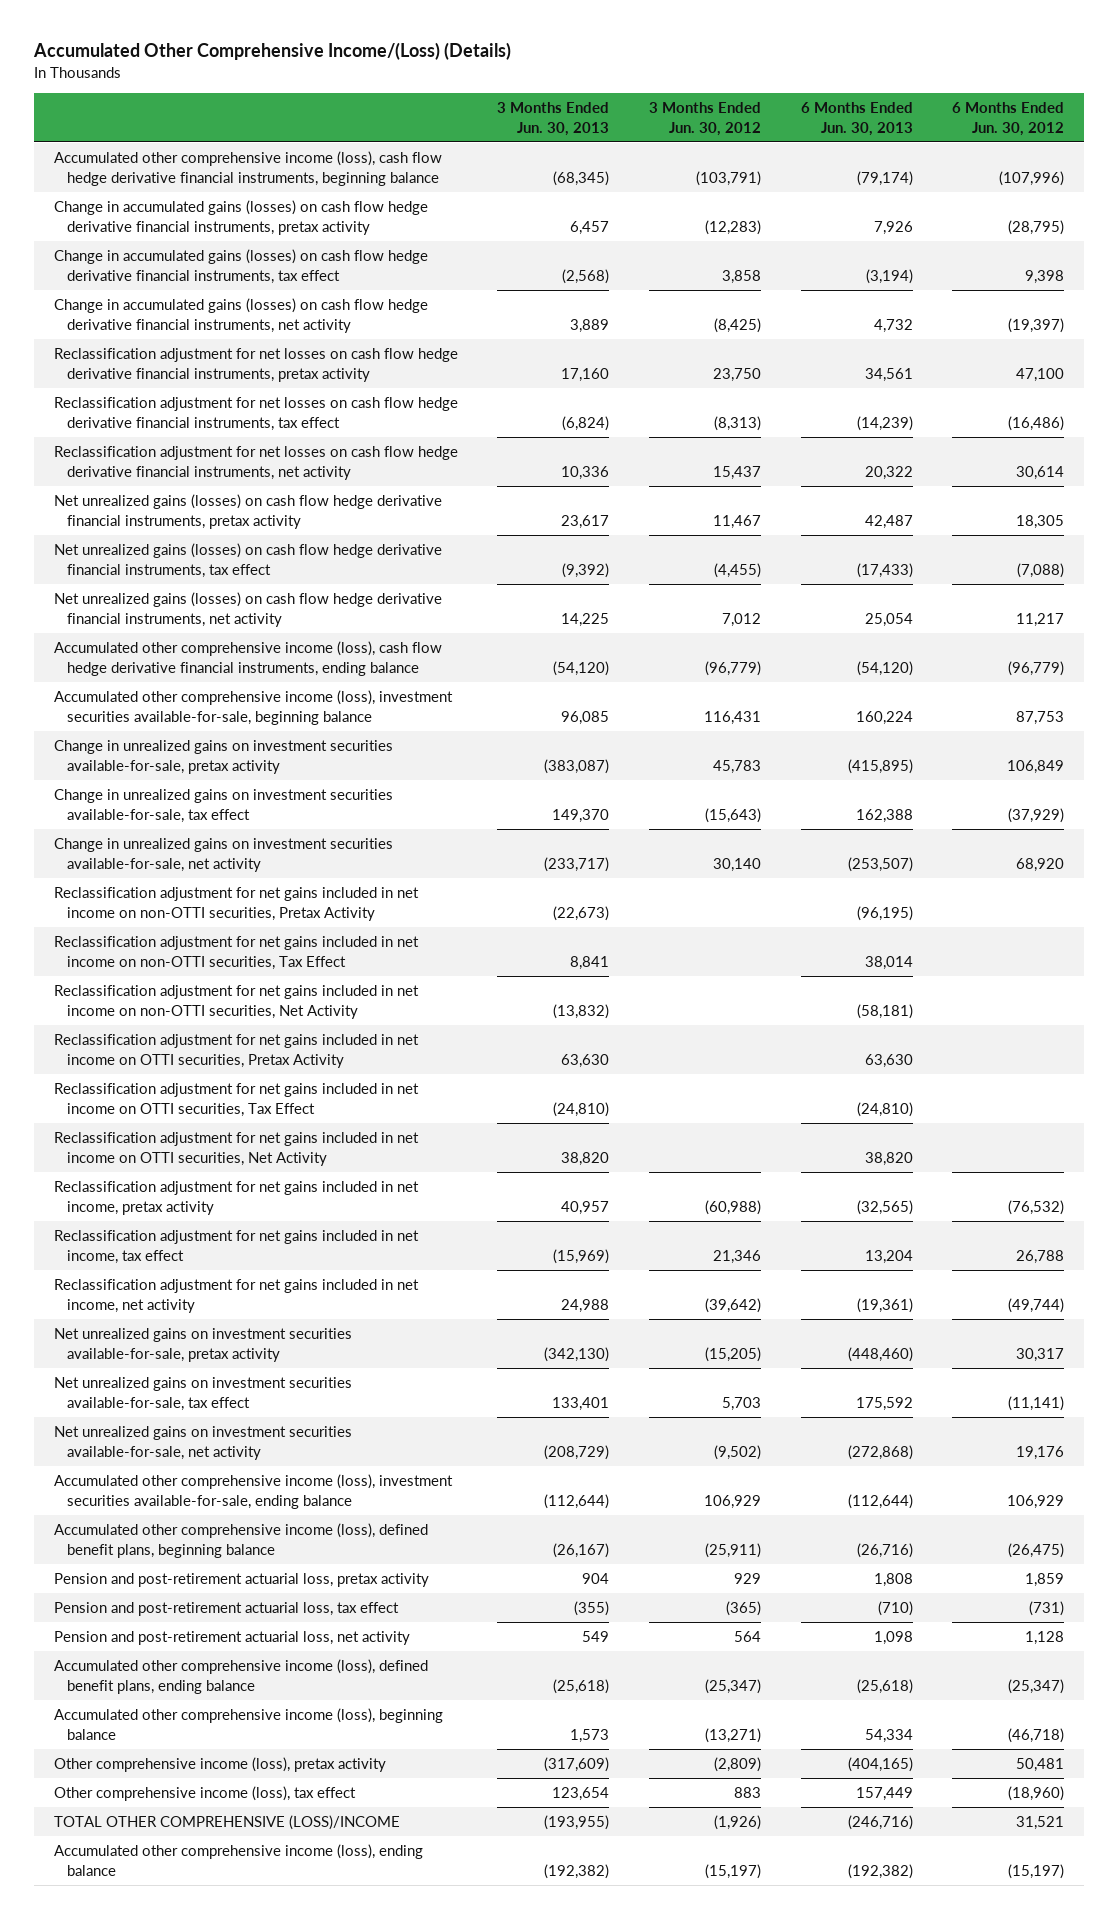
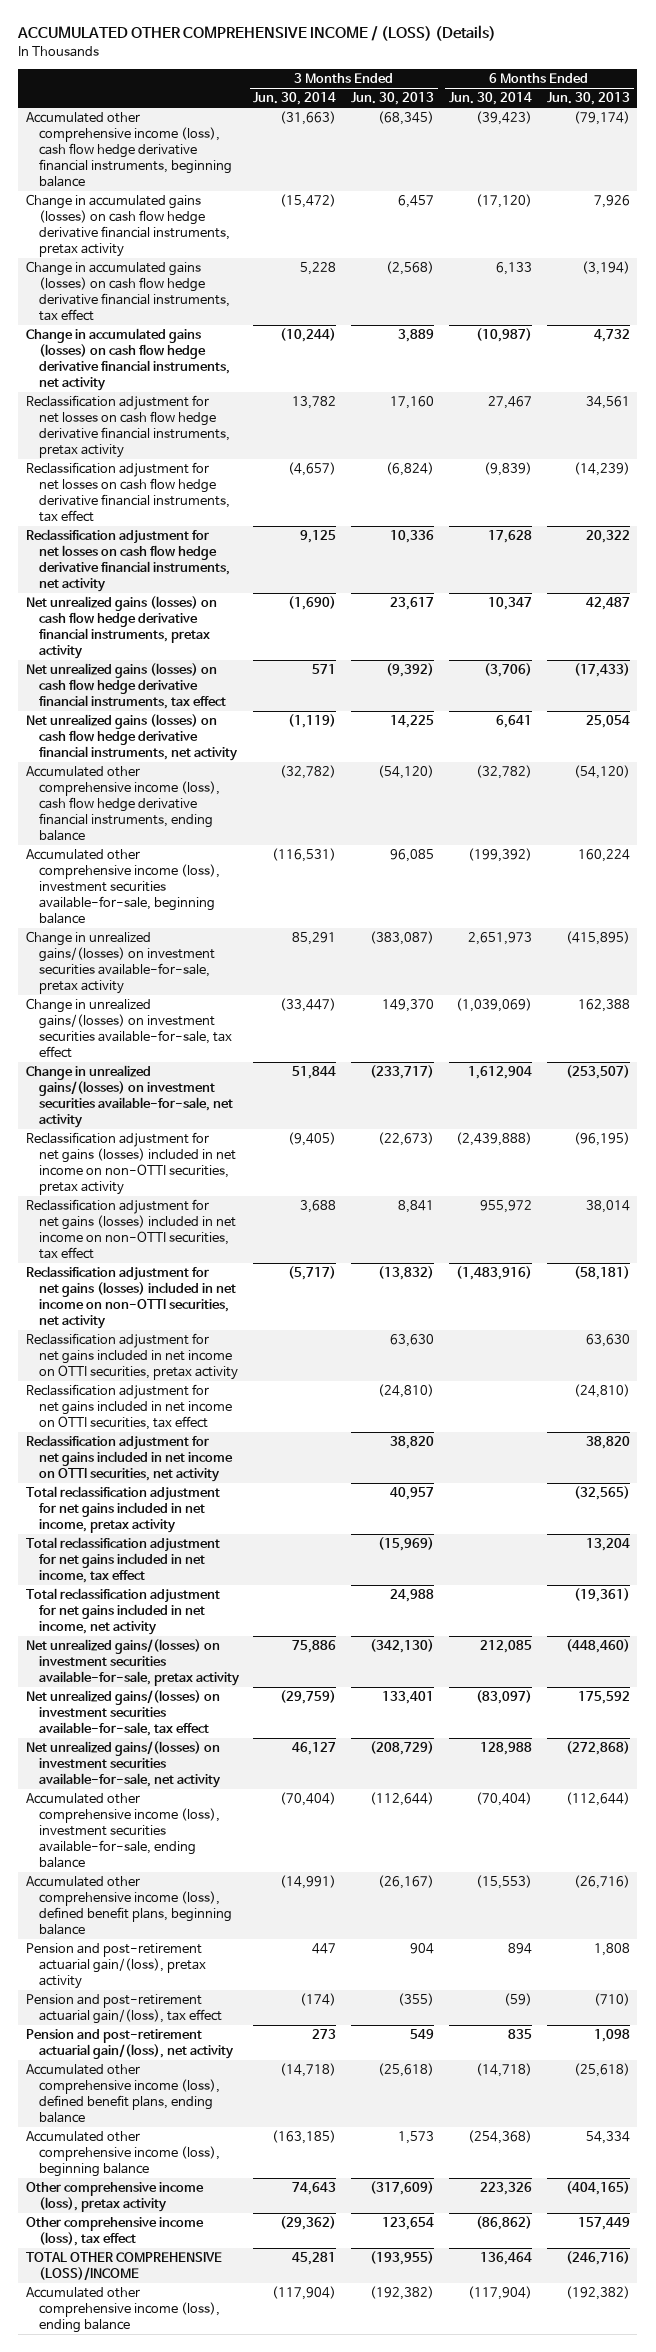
[32,42,511,61] Accumulated Other Comprehensive Income/(Loss) (Details) -> [17,25,497,42] ACCUMULATED OTHER COMPREHENSIVE INCOME / (LOSS) (Details)
[648,101,761,136] 3 Months Ended Jun. 30, 2012 -> none
[952,101,1065,136] 6 Months Ended Jun. 30, 2012 -> none
none -> [253,92,337,106] Jun. 30, 2014
none -> [449,92,533,106] Jun. 30, 2014
[53,740,393,774] Change in unrealized gains on investment securities available-for-sale, pretax activity -> [25,931,215,994] Change in unrealized gains/(losses) on investment securities available-for-sale, pretax activity
[53,789,393,823] Change in unrealized gains on investment securities available-for-sale, tax effect -> [25,998,232,1058] Change in unrealized gains/(losses) on investment securities available-for-sale, tax effect
[53,838,393,872] Change in unrealized gains on investment securities available-for-sale, net activity -> [25,1065,233,1128] Change in unrealized gains/(losses) on investment securities available-for-sale, net activity
[53,887,419,921] Reclassification adjustment for net gains included in net income on non-OTTI securities, Pretax Activity -> [25,1132,236,1195] Reclassification adjustment for net gains (losses) included in net income on non-OTTI securities, pretax activity
[53,936,419,970] Reclassification adjustment for net gains included in net income on non-OTTI securities, Tax Effect -> [25,1199,236,1259] Reclassification adjustment for net gains (losses) included in net income on non-OTTI securities, tax effect
[53,985,419,1019] Reclassification adjustment for net gains included in net income on non-OTTI securities, Net Activity -> [25,1266,236,1329] Reclassification adjustment for net gains (losses) included in net income on non-OTTI securities, net activity
[53,1034,419,1068] Reclassification adjustment for net gains included in net income on OTTI securities, Pretax Activity -> [25,1333,238,1380] Reclassification adjustment for net gains included in net income on OTTI securities, pretax activity
[53,1083,419,1117] Reclassification adjustment for net gains included in net income on OTTI securities, Tax Effect -> [25,1384,232,1430] Reclassification adjustment for net gains included in net income on OTTI securities, tax effect
[53,1132,419,1166] Reclassification adjustment for net gains included in net income on OTTI securities, Net Activity -> [25,1435,233,1482] Reclassification adjustment for net gains included in net income on OTTI securities, net activity
[53,1181,419,1215] Reclassification adjustment for net gains included in net income, pretax activity -> [25,1486,220,1533] Total reclassification adjustment for net gains included in net income, pretax activity
[53,1230,419,1264] Reclassification adjustment for net gains included in net income, tax effect -> [25,1537,220,1583] Total reclassification adjustment for net gains included in net income, tax effect
[53,1279,419,1313] Reclassification adjustment for net gains included in net income, net activity -> [25,1588,220,1635] Total reclassification adjustment for net gains included in net income, net activity
[53,1328,352,1362] Net unrealized gains on investment securities available-for-sale, pretax activity -> [25,1639,240,1686] Net unrealized gains/(losses) on investment securities available-for-sale, pretax activity
[53,1377,352,1411] Net unrealized gains on investment securities available-for-sale, tax effect -> [25,1690,220,1736] Net unrealized gains/(losses) on investment securities available-for-sale, tax effect
[53,1426,352,1460] Net unrealized gains on investment securities available-for-sale, net activity -> [25,1741,221,1788] Net unrealized gains/(losses) on investment securities available-for-sale, net activity
[53,1573,429,1588] Pension and post-retirement actuarial loss, pretax activity -> [25,1943,206,1989] Pension and post-retirement actuarial gain/(loss), pretax activity
[53,1602,399,1617] Pension and post-retirement actuarial loss, tax effect -> [25,1994,222,2025] Pension and post-retirement actuarial gain/(loss), tax effect
[53,1631,410,1646] Pension and post-retirement actuarial loss, net activity -> [25,2029,234,2060] Pension and post-retirement actuarial gain/(loss), net activity

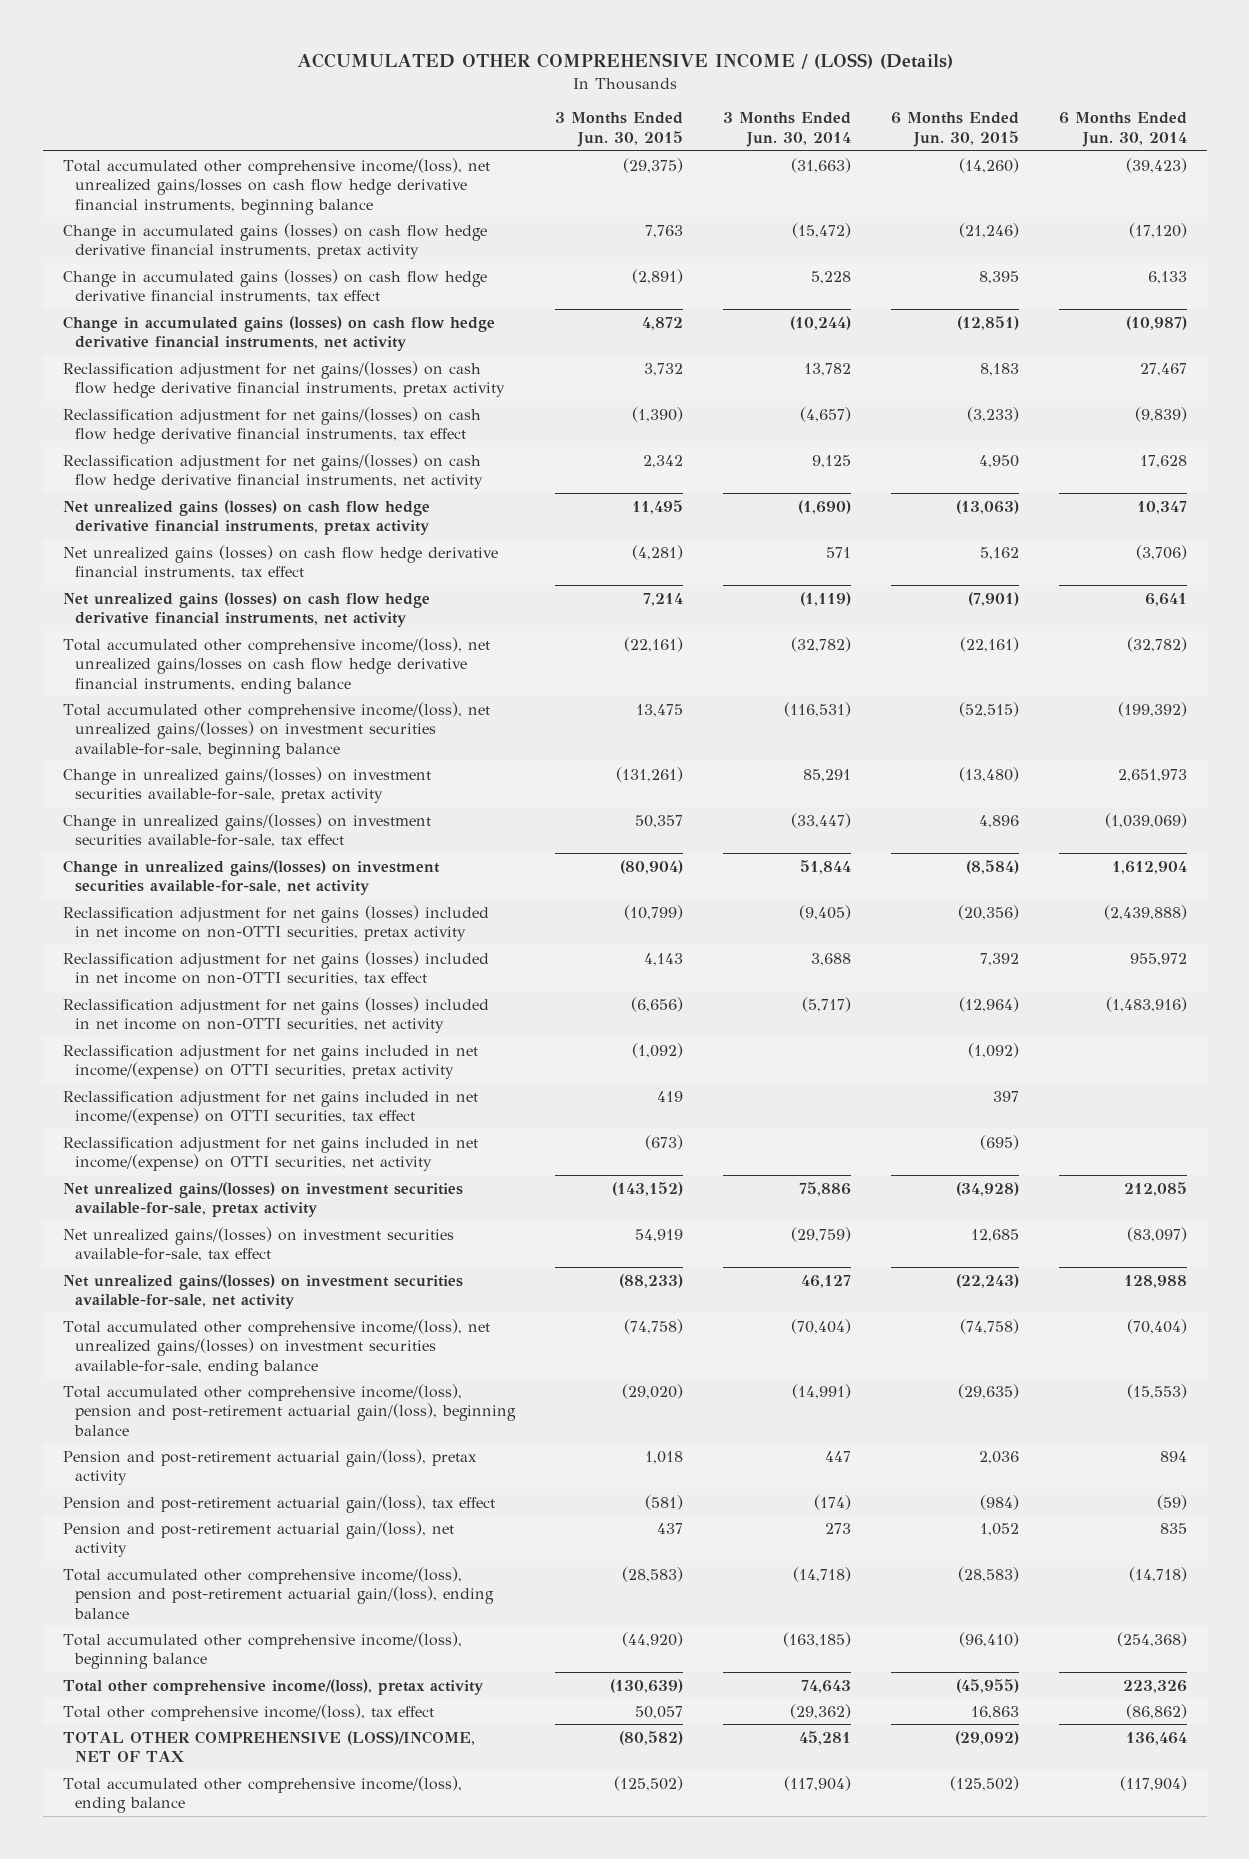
[351,92,435,106] Jun. 30, 2013 -> none
[546,92,630,106] Jun. 30, 2013 -> none
none -> [554,112,683,148] 3 Months Ended Jun. 30, 2015
none -> [890,112,1019,148] 6 Months Ended Jun. 30, 2015
[25,112,232,187] Accumulated other comprehensive income (loss), cash flow hedge derivative financial instruments, beginning balance -> [62,157,490,215] Total accumulated other comprehensive income/(loss), net unrealized gains/losses on cash flow hedge derivative financial instruments, beginning balance
[25,395,230,458] Reclassification adjustment for net losses on cash flow hedge derivative financial instruments, pretax activity -> [62,360,505,399] Reclassification adjustment for net gains/(losses) on cash flow hedge derivative financial instruments, pretax activity
[25,462,230,522] Reclassification adjustment for net losses on cash flow hedge derivative financial instruments, tax effect -> [62,406,481,445] Reclassification adjustment for net gains/(losses) on cash flow hedge derivative financial instruments, tax effect
[25,529,230,592] Reclassification adjustment for net losses on cash flow hedge derivative financial instruments, net activity -> [62,452,483,491] Reclassification adjustment for net gains/(losses) on cash flow hedge derivative financial instruments, net activity
[25,766,220,841] Accumulated other comprehensive income (loss), cash flow hedge derivative financial instruments, ending balance -> [62,636,490,694] Total accumulated other comprehensive income/(loss), net unrealized gains/losses on cash flow hedge derivative financial instruments, ending balance
[25,849,220,924] Accumulated other comprehensive income (loss), investment securities available-for-sale, beginning balance -> [62,701,490,759] Total accumulated other comprehensive income/(loss), net unrealized gains/(losses) on investment securities available-for-sale, beginning balance
[25,1486,220,1533] Total reclassification adjustment for net gains included in net income, pretax activity -> none
[25,1537,220,1583] Total reclassification adjustment for net gains included in net income, tax effect -> none
[25,1588,220,1635] Total reclassification adjustment for net gains included in net income, net activity -> none
[25,1333,238,1380] Reclassification adjustment for net gains included in net income on OTTI securities, pretax activity -> [62,1044,478,1080] Reclassification adjustment for net gains included in net income/(expense) on OTTI securities, pretax activity
[25,1384,232,1430] Reclassification adjustment for net gains included in net income on OTTI securities, tax effect -> [62,1090,478,1126] Reclassification adjustment for net gains included in net income/(expense) on OTTI securities, tax effect
[25,1435,233,1482] Reclassification adjustment for net gains included in net income on OTTI securities, net activity -> [62,1136,478,1172] Reclassification adjustment for net gains included in net income/(expense) on OTTI securities, net activity
[25,1793,220,1868] Accumulated other comprehensive income (loss), investment securities available-for-sale, ending balance -> [62,1318,490,1376] Total accumulated other comprehensive income/(loss), net unrealized gains/(losses) on investment securities available-for-sale, ending balance
[25,1876,232,1935] Accumulated other comprehensive income (loss), defined benefit plans, beginning balance -> [62,1383,516,1436] Total accumulated other comprehensive income/(loss), pension and post-retirement actuarial gain/(loss), beginning balance
[25,2064,220,2123] Accumulated other comprehensive income (loss), defined benefit plans, ending balance -> [62,1566,494,1619] Total accumulated other comprehensive income/(loss), pension and post-retirement actuarial gain/(loss), ending balance
[25,2131,220,2177] Accumulated other comprehensive income (loss), beginning balance -> [62,1631,462,1670] Total accumulated other comprehensive income/(loss), beginning balance
[25,2182,204,2213] Other comprehensive income (loss), pretax activity -> [62,1678,484,1695] Total other comprehensive income/(loss), pretax activity
[25,2217,204,2247] Other comprehensive income (loss), tax effect -> [62,1703,434,1721] Total other comprehensive income/(loss), tax effect
[25,2252,222,2282] TOTAL OTHER COMPREHENSIVE (LOSS)/INCOME -> [62,1730,475,1763] TOTAL OTHER COMPREHENSIVE (LOSS)/INCOME, NET OF TAX
[25,2287,220,2333] Accumulated other comprehensive income (loss), ending balance -> [62,1775,462,1814] Total accumulated other comprehensive income/(loss), ending balance

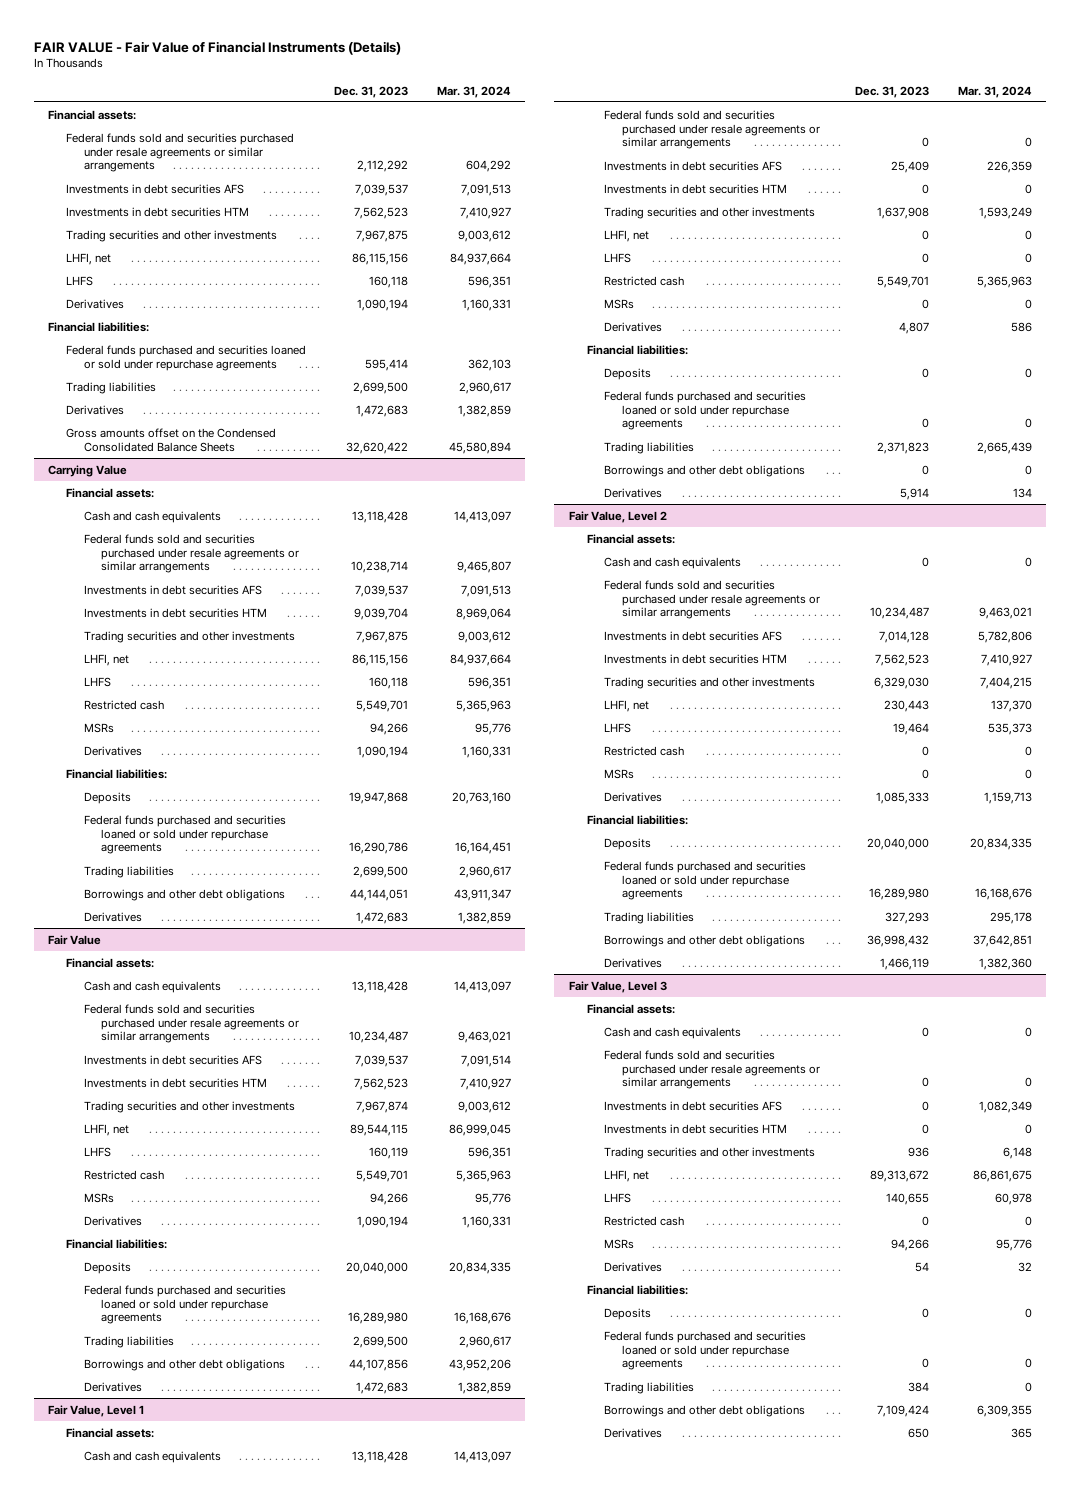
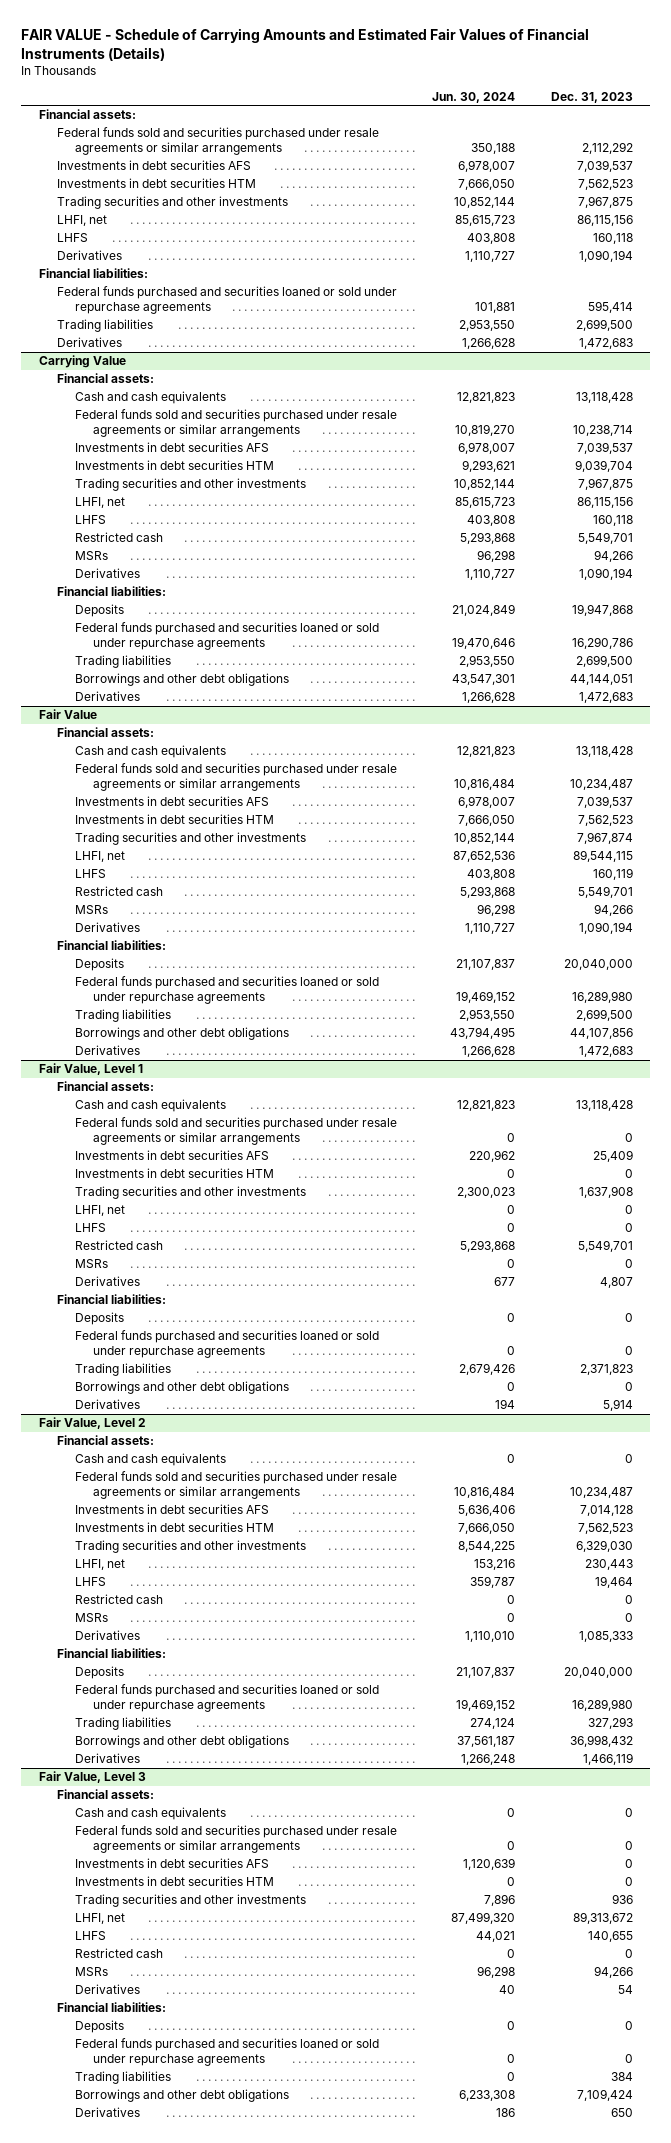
[33,40,401,55] FAIR VALUE - Fair Value of Financial Instruments (Details) -> [20,27,589,61] FAIR VALUE - Schedule of Carrying Amounts and Estimated Fair Values of Financial Instruments (Details)
[437,85,512,98] Mar. 31, 2024 -> none
none -> [432,91,516,103] Jun. 30, 2024
[65,427,276,452] Gross amounts offset on the Condensed Consolidated Balance Sheets -> none

